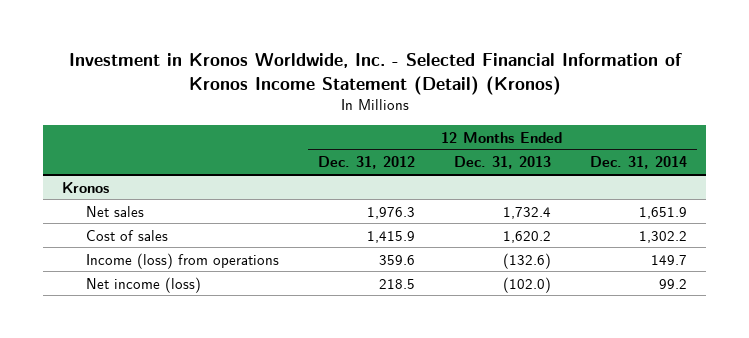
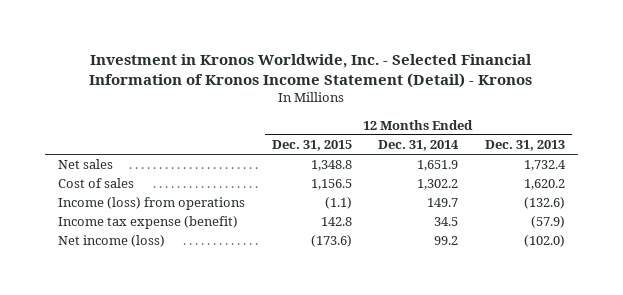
[68,53,682,95] Investment in Kronos Worldwide, Inc. - Selected Financial Information of Kronos Income Statement (Detail) (Kronos) -> [89,53,533,88] Investment in Kronos Worldwide, Inc. - Selected Financial Information of Kronos Income Statement (Detail) - Kronos
[317,156,415,170] Dec. 31, 2012 -> none
none -> [271,139,352,151] Dec. 31, 2015
[62,181,110,193] Kronos -> none
none -> [57,216,238,230] Income tax expense (benefit)

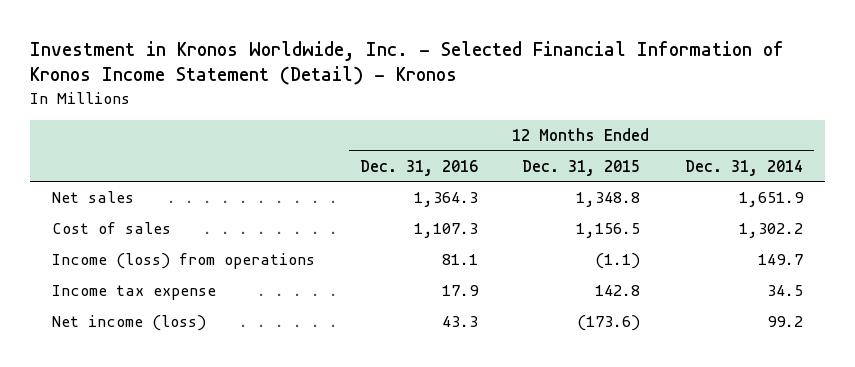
[484,139,565,151] Dec. 31, 2013 -> none
none -> [359,159,478,176] Dec. 31, 2016
[57,216,238,230] Income tax expense (benefit) -> [52,284,217,300] Income tax expense

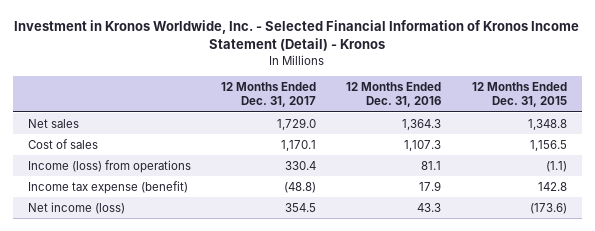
[684,159,803,176] Dec. 31, 2014 -> none
none -> [221,81,317,108] 12 Months Ended Dec. 31, 2017
[52,284,217,300] Income tax expense -> [28,180,189,194] Income tax expense (benefit)

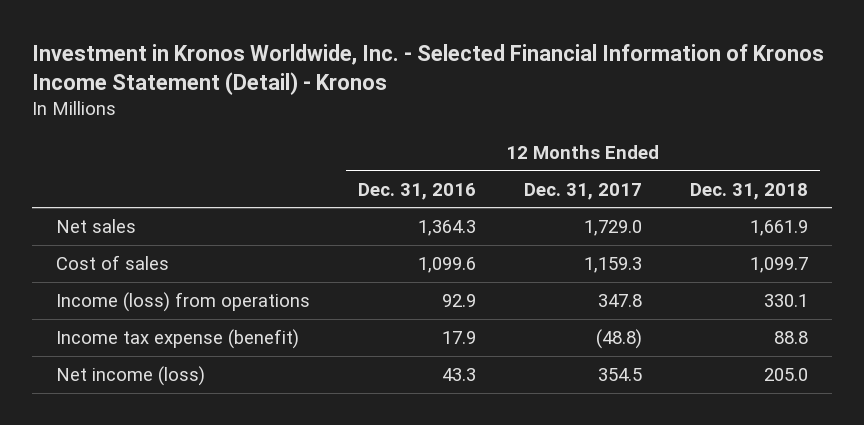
[471,81,567,108] 12 Months Ended Dec. 31, 2015 -> none
none -> [689,182,808,200] Dec. 31, 2018
[281,139,317,151] 1,170.1 -> [583,256,642,273] 1,159.3
[404,139,442,151] 1,107.3 -> [417,256,476,273] 1,099.6
[285,160,317,170] 330.4 -> [597,293,642,307] 347.8
[421,160,442,170] 81.1 -> [441,293,476,307] 92.9

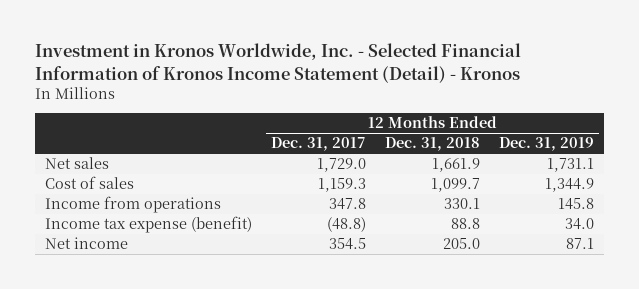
[357,182,476,200] Dec. 31, 2016 -> none
none -> [499,137,595,152] Dec. 31, 2019
[55,291,310,312] Income (loss) from operations -> [44,196,221,214] Income from operations
[55,365,205,386] Net income (loss) -> [44,237,128,250] Net income

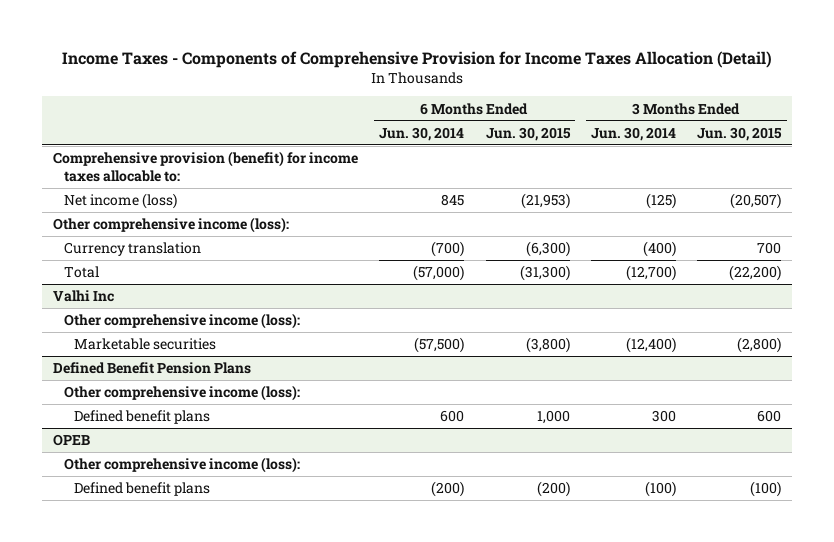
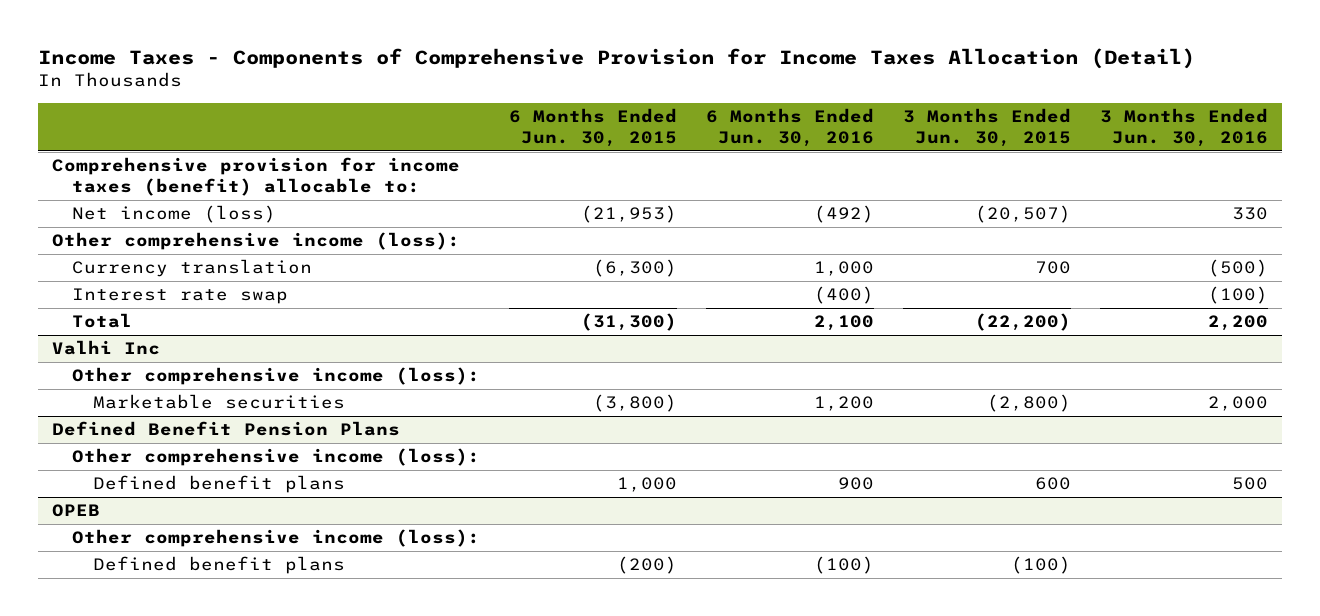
[379,126,465,141] Jun. 30, 2014 -> none
[590,126,676,141] Jun. 30, 2014 -> none
none -> [706,108,875,147] 6 Months Ended Jun. 30, 2016
none -> [1099,108,1268,147] 3 Months Ended Jun. 30, 2016
[52,151,358,182] Comprehensive provision (benefit) for income taxes allocable to: -> [52,157,461,197] Comprehensive provision for income taxes (benefit) allocable to:
none -> [72,288,289,305] Interest rate swap

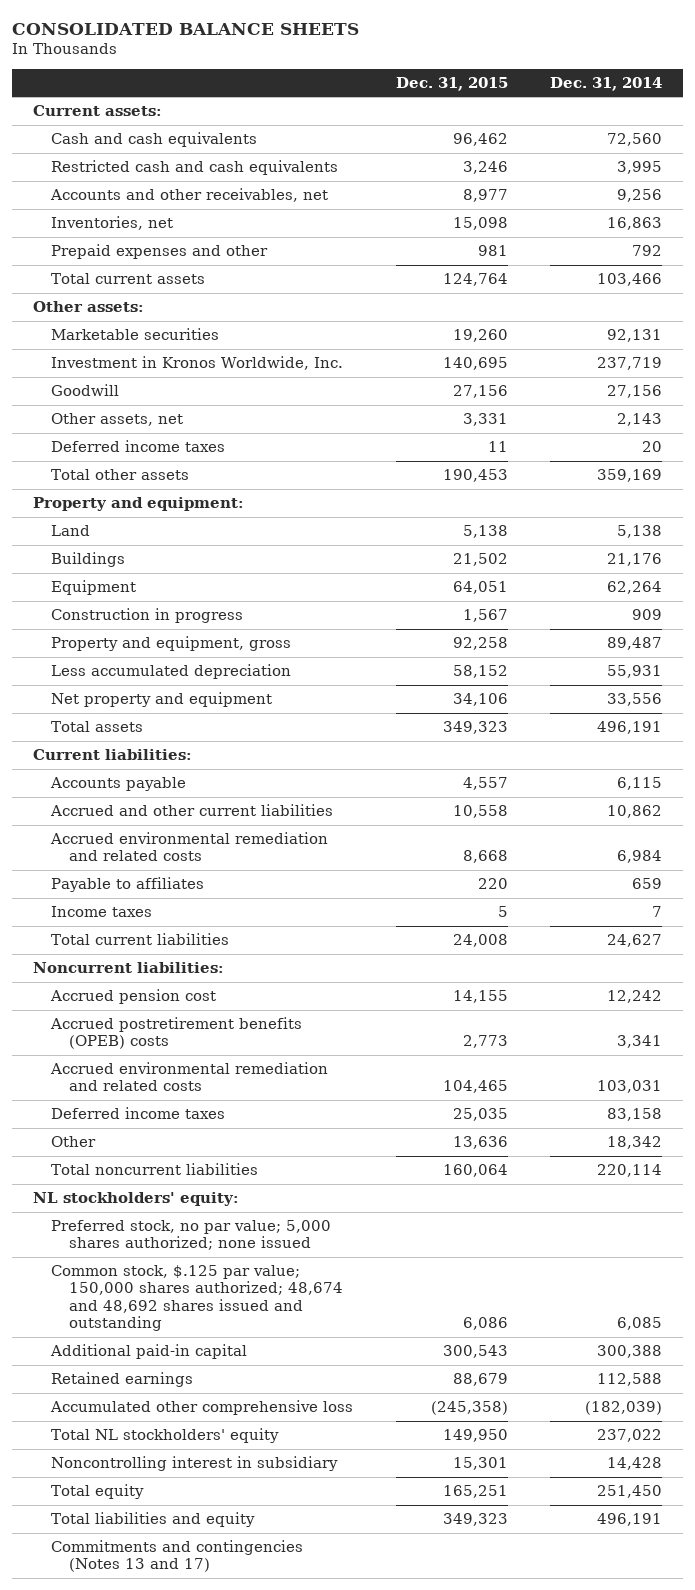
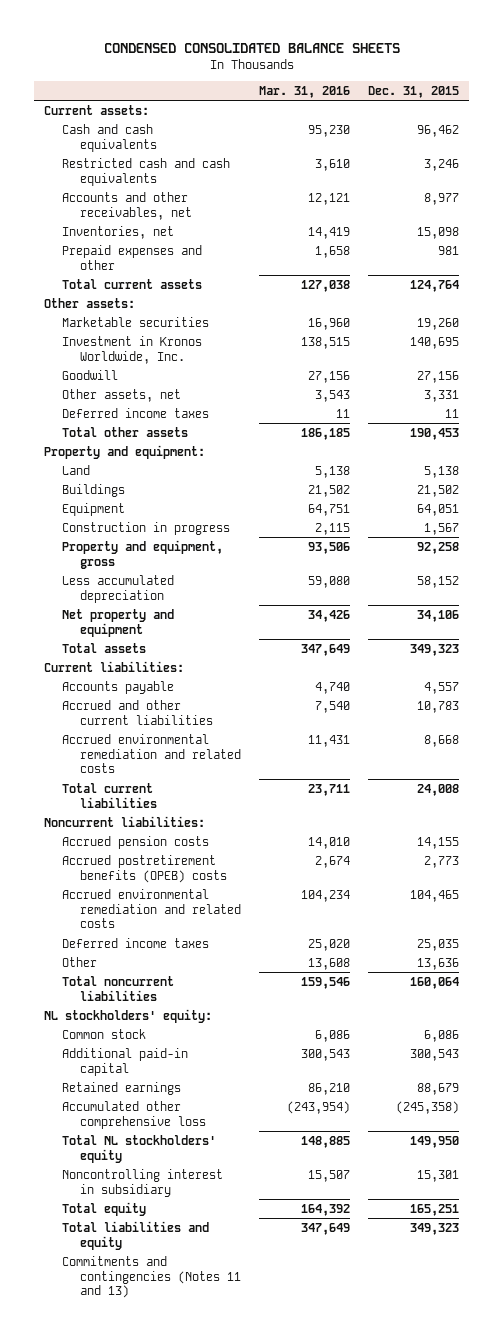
[12,22,360,35] CONSOLIDATED BALANCE SHEETS -> [103,43,400,54] CONDENSED CONSOLIDATED BALANCE SHEETS
[550,76,663,91] Dec. 31, 2014 -> none
none -> [258,86,350,99] Mar. 31, 2016
[452,805,508,819] 10,558 -> [417,700,460,713] 10,783
[50,877,204,893] Payable to affiliates -> none
[50,906,152,918] Income taxes -> none
[49,989,216,1005] Accrued pension cost -> [61,835,209,849] Accrued pension costs
[50,1220,331,1251] Preferred stock, no par value; 5,000 shares authorized; none issued -> none
[50,1265,343,1332] Common stock, $.125 par value; 150,000 shares authorized; 48,674 and 48,692 shares issued and outstanding -> [61,1028,146,1039] Common stock
[50,1540,303,1573] Commitments and contingencies (Notes 13 and 17) -> [61,1255,241,1299] Commitments and contingencies (Notes 11 and 13)

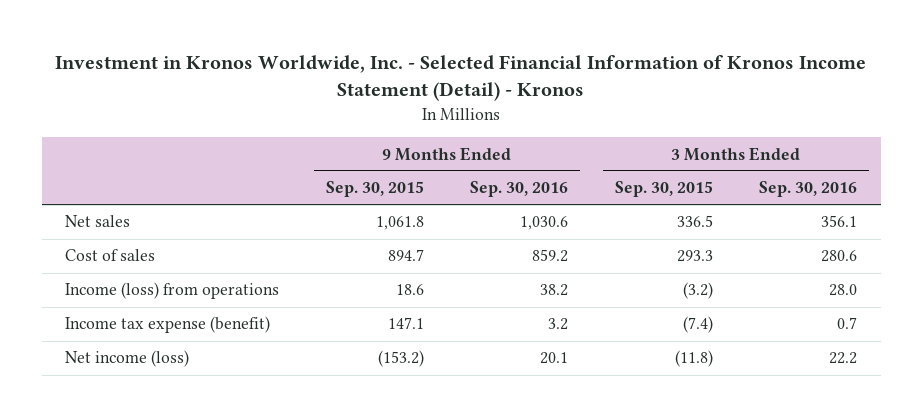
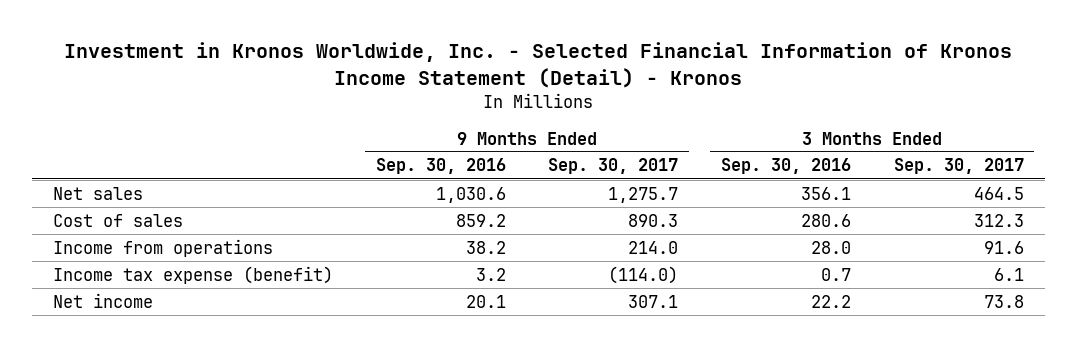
[325,181,424,198] Sep. 30, 2015 -> none
[614,181,713,198] Sep. 30, 2015 -> none
none -> [548,158,679,175] Sep. 30, 2017
none -> [893,158,1024,175] Sep. 30, 2017
[65,282,280,300] Income (loss) from operations -> [53,238,274,257] Income from operations
[65,350,190,368] Net income (loss) -> [53,292,154,308] Net income

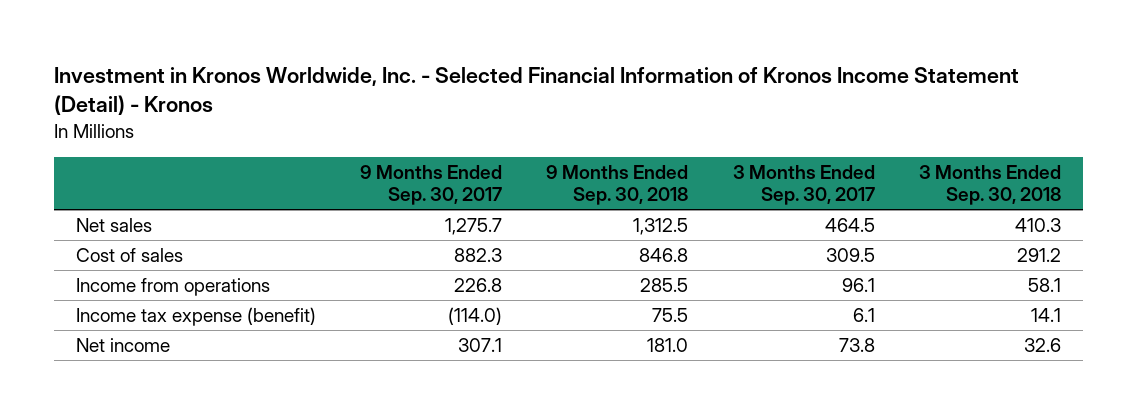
[375,158,506,175] Sep. 30, 2016 -> none
[721,158,852,175] Sep. 30, 2016 -> none
none -> [546,164,689,206] 9 Months Ended Sep. 30, 2018
none -> [918,164,1061,206] 3 Months Ended Sep. 30, 2018
[628,213,679,227] 890.3 -> [454,248,503,263] 882.3
[973,213,1024,227] 312.3 -> [825,248,875,263] 309.5
[628,240,679,254] 214.0 -> [454,278,503,293] 226.8
[983,240,1024,254] 91.6 -> [841,278,875,293] 96.1

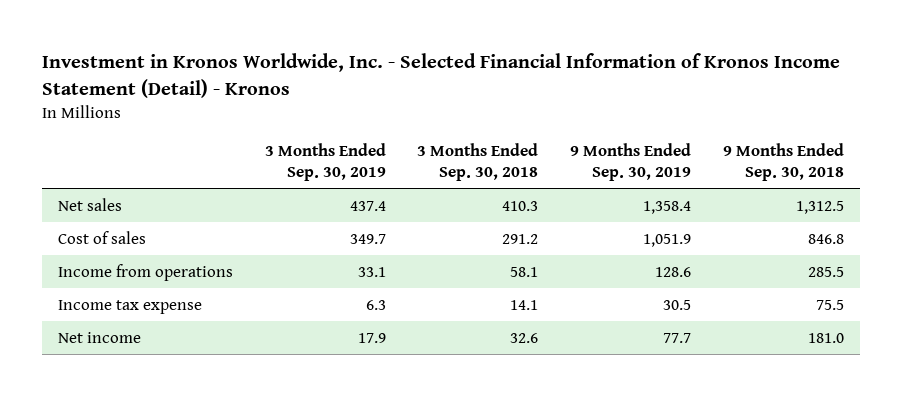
[360,164,503,206] 9 Months Ended Sep. 30, 2017 -> none
[732,164,875,206] 3 Months Ended Sep. 30, 2017 -> none
none -> [264,143,386,182] 3 Months Ended Sep. 30, 2019
none -> [570,143,692,182] 9 Months Ended Sep. 30, 2019
[76,307,317,327] Income tax expense (benefit) -> [57,299,202,314] Income tax expense

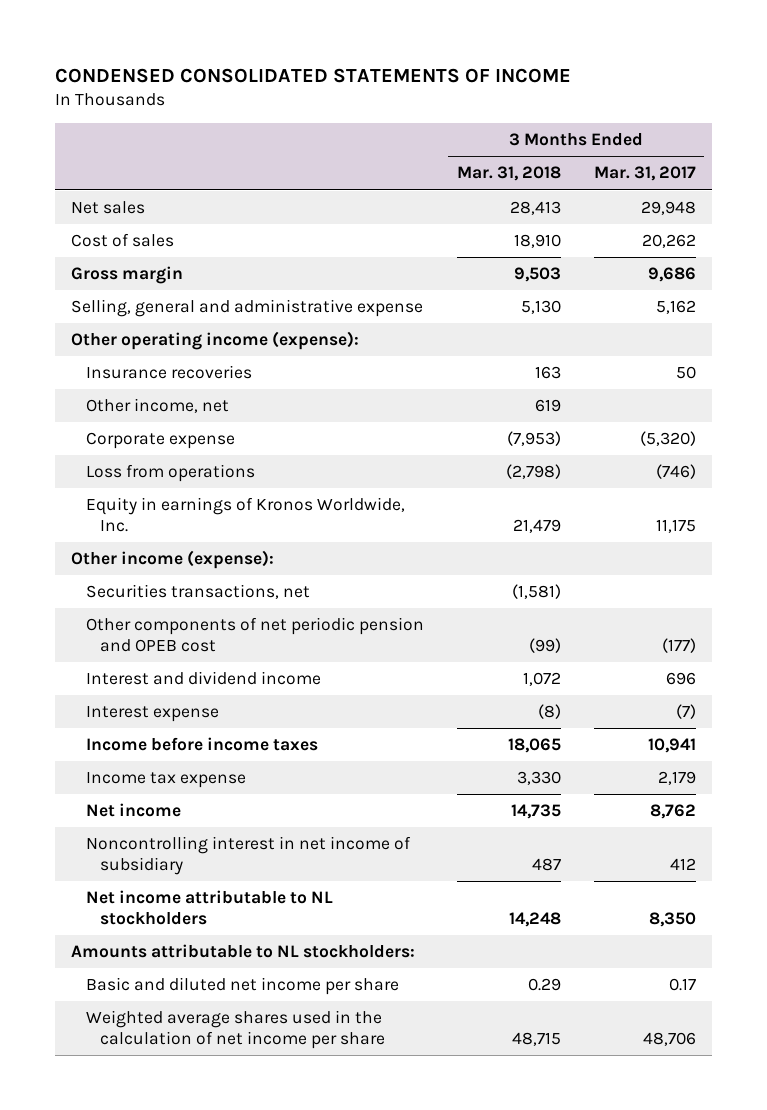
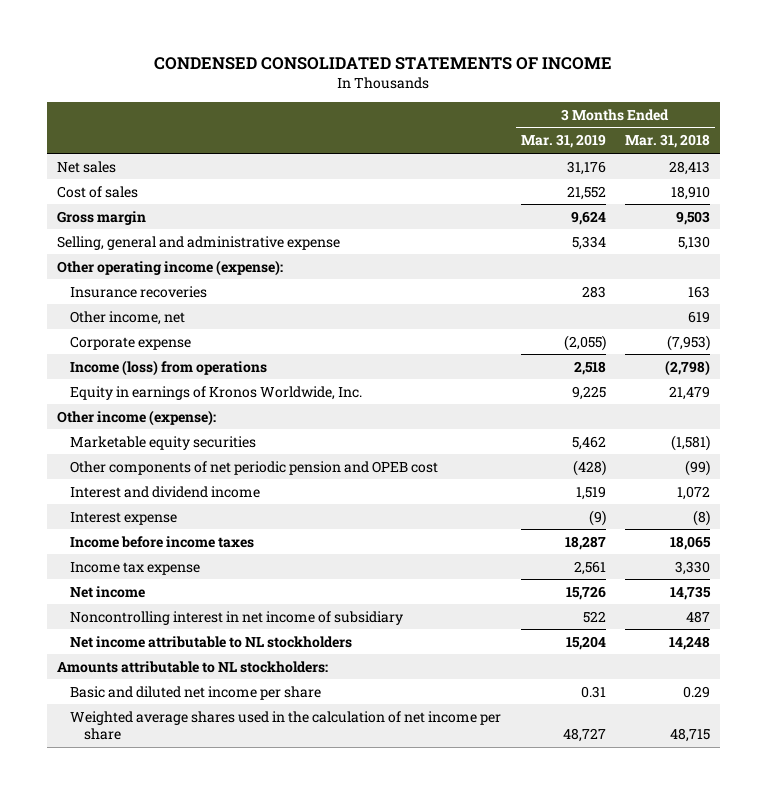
[593,166,696,182] Mar. 31, 2017 -> none
none -> [520,134,606,149] Mar. 31, 2019
[85,464,255,483] Loss from operations -> [70,359,268,376] Income (loss) from operations
[85,584,310,600] Securities transactions, net -> [70,435,257,450] Marketable equity securities

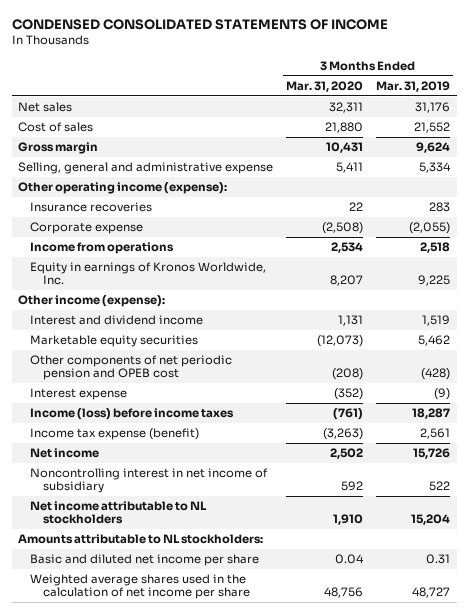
[624,134,710,149] Mar. 31, 2018 -> none
none -> [286,80,364,92] Mar. 31, 2020
[70,310,186,325] Other income, net -> none
[70,359,268,376] Income (loss) from operations -> [30,242,175,255] Income from operations
[70,485,261,498] Interest and dividend income -> [30,315,204,326] Interest and dividend income
[70,535,255,548] Income before income taxes -> [30,408,235,421] Income (loss) before income taxes
[70,561,201,575] Income tax expense -> [30,428,200,441] Income tax expense (benefit)

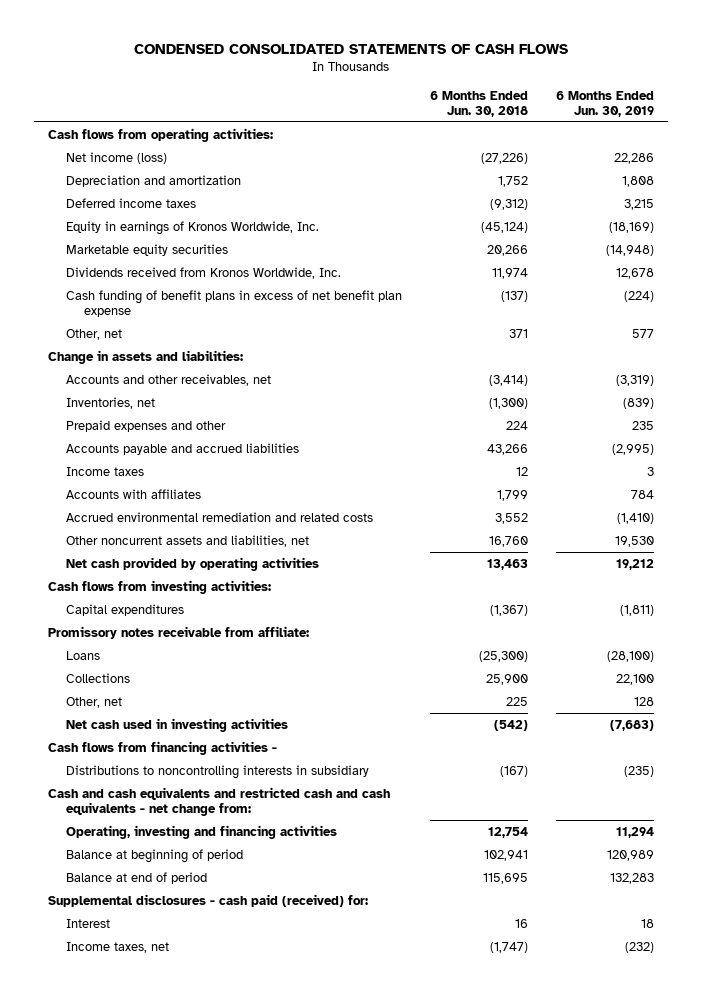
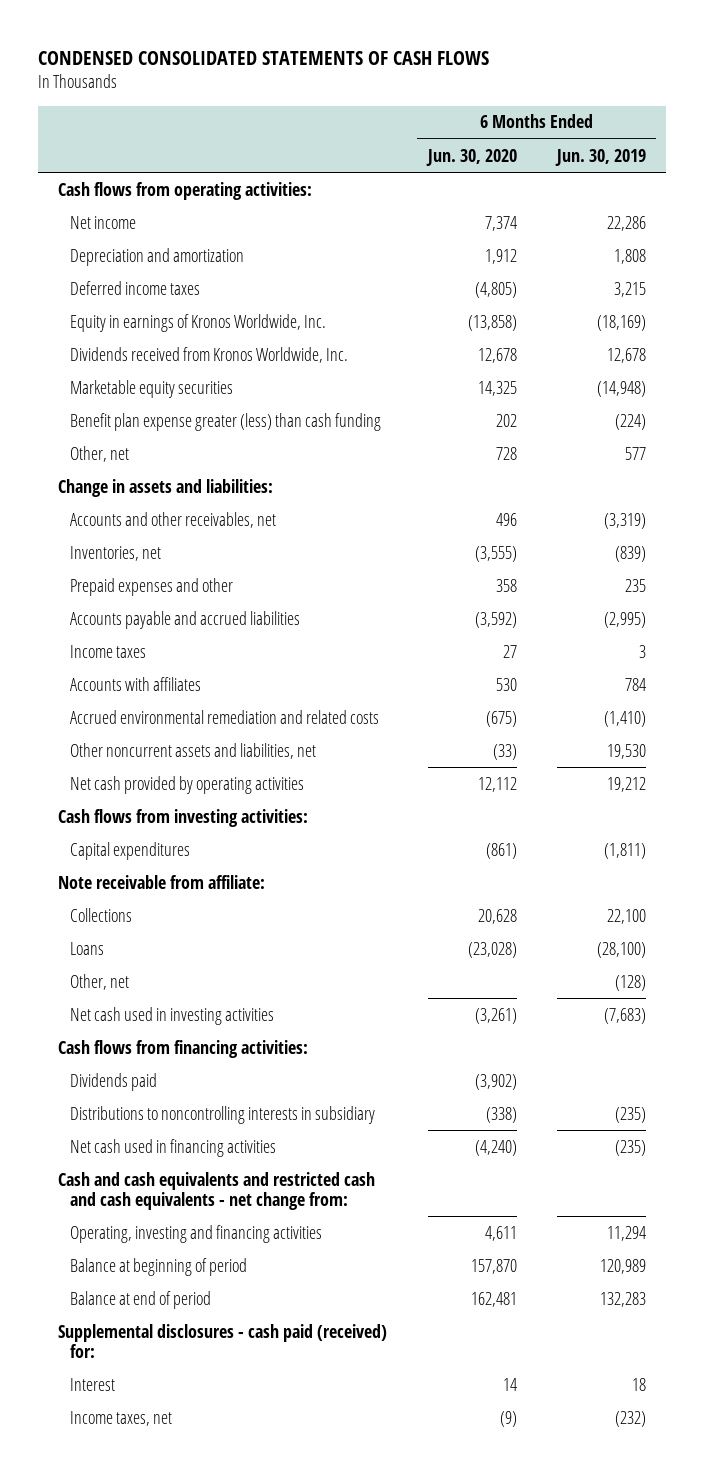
[430,90,529,117] 6 Months Ended Jun. 30, 2018 -> none
none -> [425,148,517,166] Jun. 30, 2020
[66,151,168,164] Net income (loss) -> [70,215,137,229] Net income
[66,243,229,256] Marketable equity securities -> [70,379,234,398] Marketable equity securities
[66,289,403,317] Cash funding of benefit plans in excess of net benefit plan expense -> [70,412,382,431] Benefit plan expense greater (less) than cash funding
[48,625,310,639] Promissory notes receivable from affiliate: -> [57,874,265,889] Note receivable from affiliate:
[66,650,101,660] Loans -> [70,941,105,955] Loans
[634,696,655,706] 128 -> [615,974,647,991] (128)
[48,740,278,755] Cash flows from financing activities - -> [57,1039,308,1058] Cash flows from financing activities:
none -> [70,1072,158,1091] Dividends paid
none -> [70,1138,277,1157] Net cash used in financing activities

